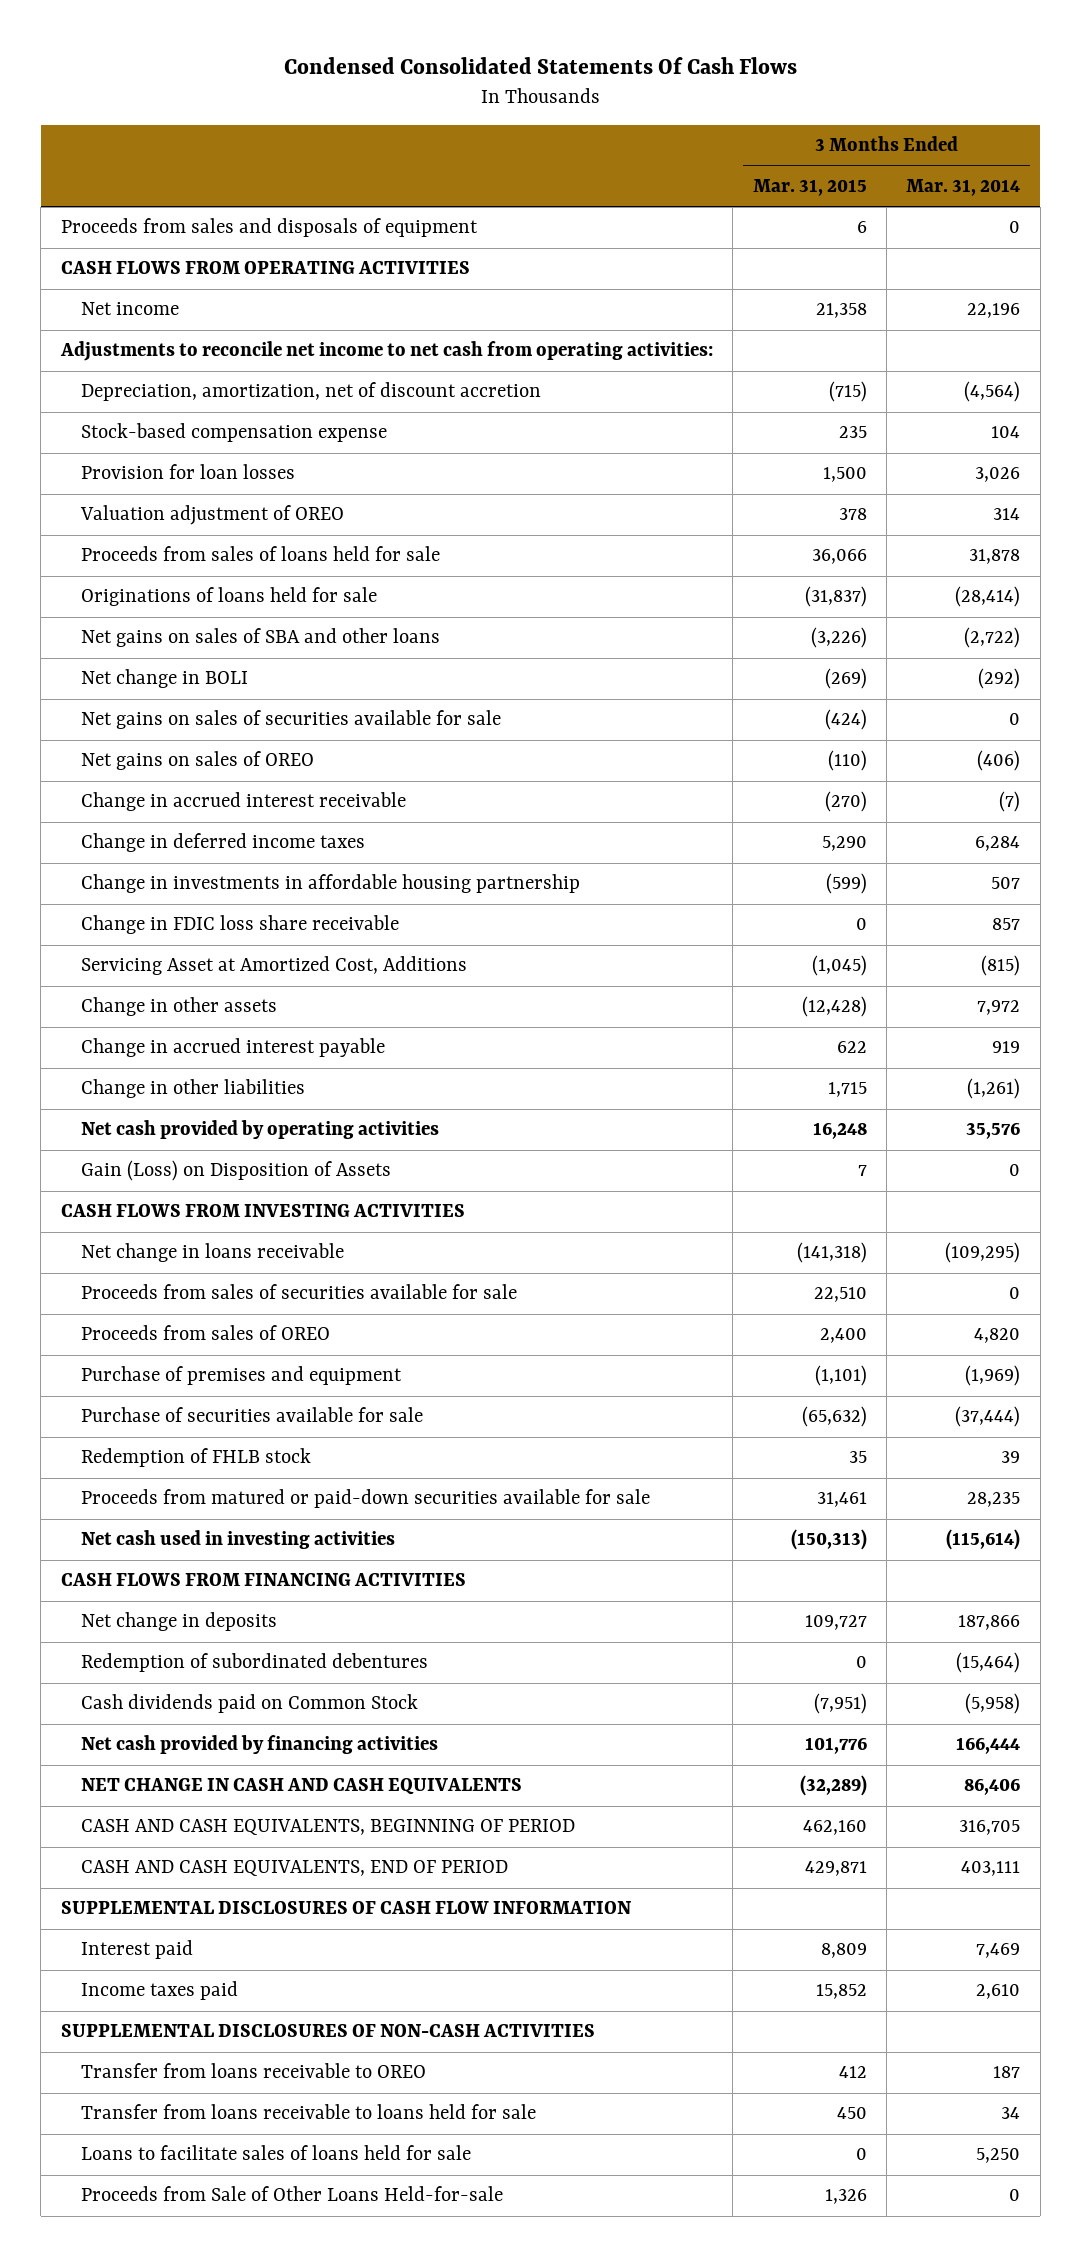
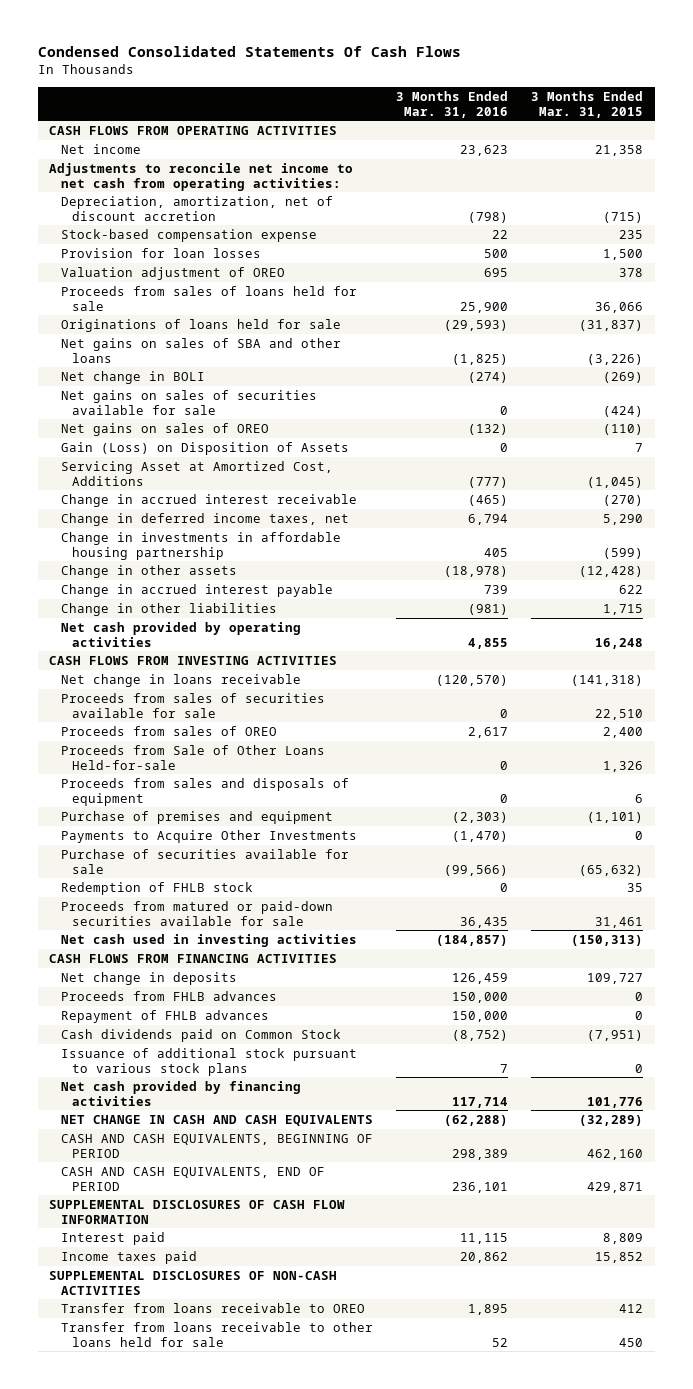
[906,178,1021,196] Mar. 31, 2014 -> none
none -> [395,90,508,118] 3 Months Ended Mar. 31, 2016
[81,1160,392,1182] Gain (Loss) on Disposition of Assets -> [60,441,349,455] Gain (Loss) on Disposition of Assets
[81,956,468,976] Servicing Asset at Amortized Cost, Additions -> [60,460,333,486] Servicing Asset at Amortized Cost, Additions
[81,833,366,853] Change in deferred income taxes -> [60,512,349,526] Change in deferred income taxes, net
[81,915,400,935] Change in FDIC loss share receivable -> none
[81,2186,504,2202] Proceeds from Sale of Other Loans Held-for-sale -> [60,744,325,770] Proceeds from Sale of Other Loans Held-for-sale
[60,218,478,238] Proceeds from sales and disposals of equipment -> [60,777,349,806] Proceeds from sales and disposals of equipment
none -> [60,829,357,843] Payments to Acquire Other Investments
[81,1653,429,1673] Redemption of subordinated debentures -> none
none -> [60,990,277,1001] Proceeds from FHLB advances
none -> [60,1009,269,1023] Repayment of FHLB advances
none -> [60,1047,357,1076] Issuance of additional stock pursuant to various stock plans
[81,2145,472,2161] Loans to facilitate sales of loans held for sale -> none
[81,2104,537,2120] Transfer from loans receivable to loans held for sale -> [60,1321,373,1347] Transfer from loans receivable to other loans held for sale

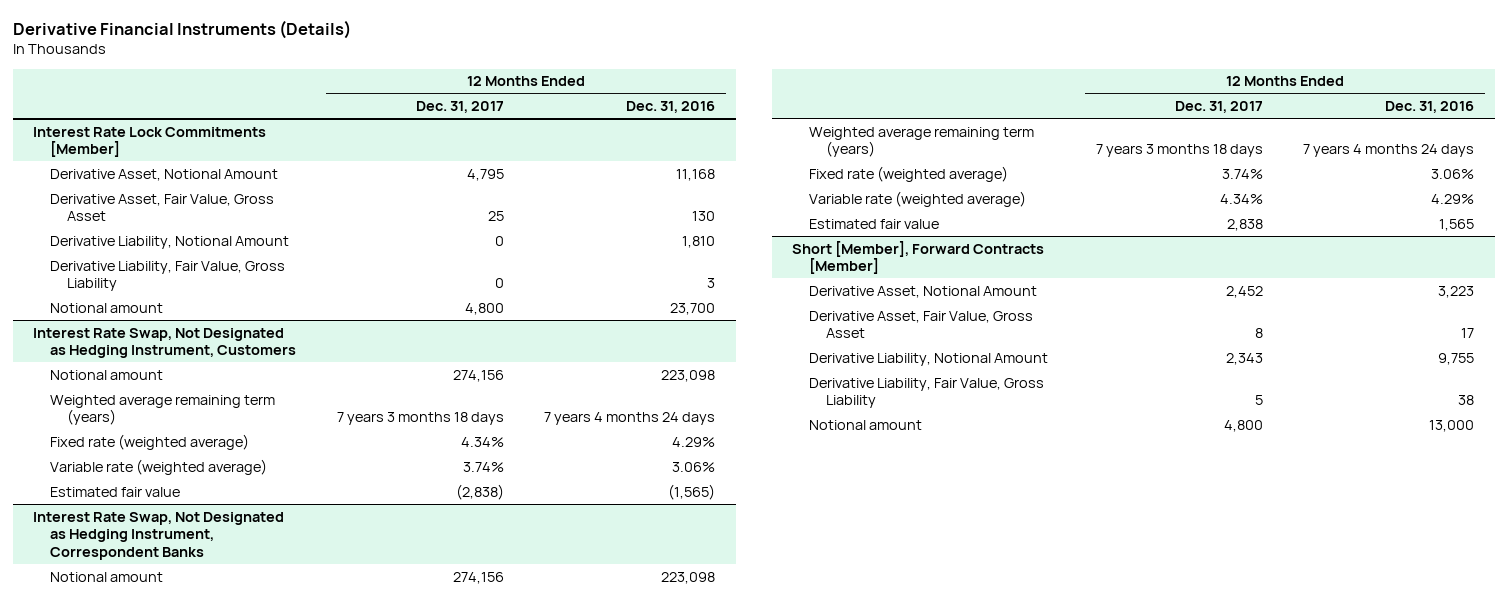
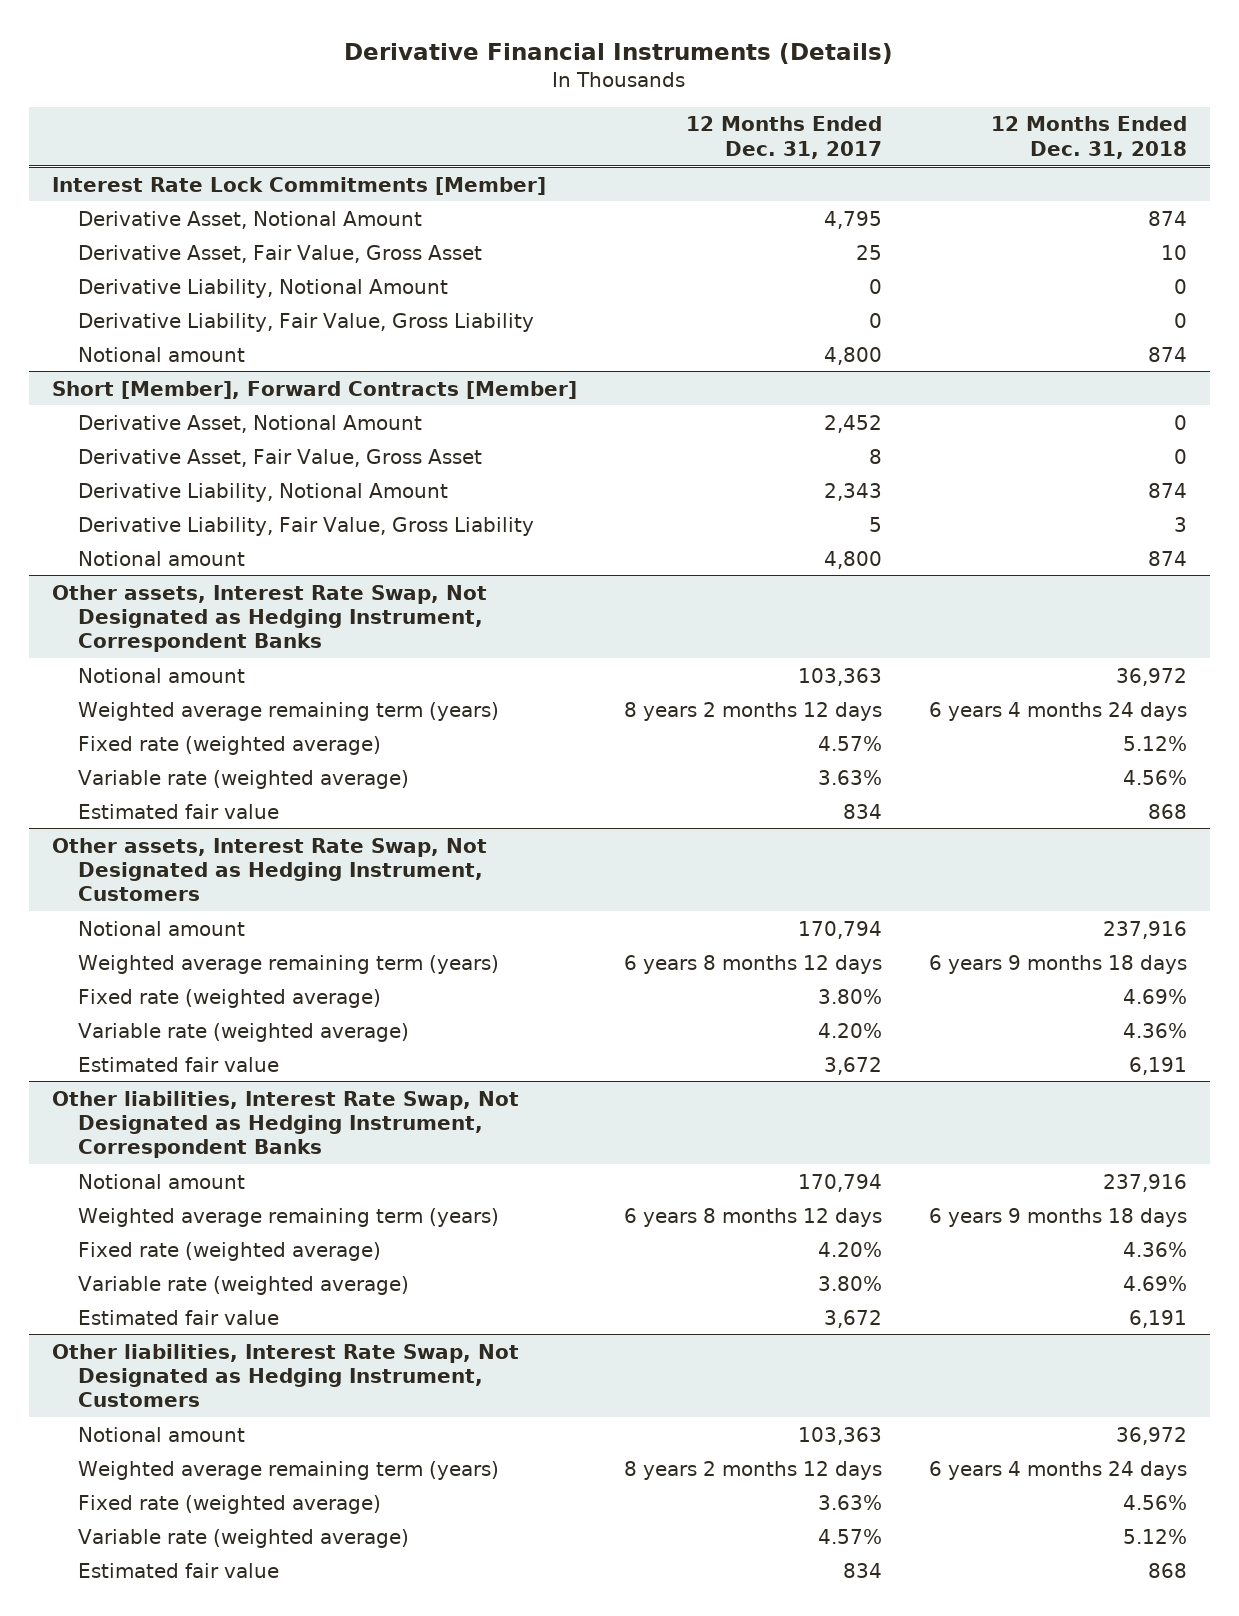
[626,101,716,114] Dec. 31, 2016 -> none
none -> [990,116,1187,159] 12 Months Ended Dec. 31, 2018
[33,327,296,359] Interest Rate Swap, Not Designated as Hedging Instrument, Customers -> none
[49,369,163,380] Notional amount -> none
[49,394,275,426] Weighted average remaining term (years) -> none
[49,433,249,450] Fixed rate (weighted average) -> none
[49,458,267,475] Variable rate (weighted average) -> none
[49,486,180,497] Estimated fair value -> none
[33,511,285,560] Interest Rate Swap, Not Designated as Hedging Instrument, Correspondent Banks -> none
[49,571,163,582] Notional amount -> none
[808,126,1034,158] Weighted average remaining term (years) -> none
[808,165,1008,182] Fixed rate (weighted average) -> none
[808,190,1026,207] Variable rate (weighted average) -> none
[808,218,939,229] Estimated fair value -> none
none -> [52,584,488,653] Other assets, Interest Rate Swap, Not Designated as Hedging Instrument, Correspondent Banks
none -> [78,667,246,683] Notional amount
none -> [78,701,500,721] Weighted average remaining term (years)
none -> [78,735,382,755] Fixed rate (weighted average)
none -> [78,769,410,789] Variable rate (weighted average)
none -> [78,803,280,819] Estimated fair value
none -> [52,837,488,902] Other assets, Interest Rate Swap, Not Designated as Hedging Instrument, Customers
none -> [78,920,246,936] Notional amount
none -> [78,954,500,974] Weighted average remaining term (years)
none -> [78,988,382,1008] Fixed rate (weighted average)
none -> [78,1022,410,1042] Variable rate (weighted average)
none -> [78,1056,280,1072] Estimated fair value
none -> [52,1090,520,1159] Other liabilities, Interest Rate Swap, Not Designated as Hedging Instrument, Correspondent Banks
none -> [78,1173,246,1189] Notional amount
none -> [78,1207,500,1227] Weighted average remaining term (years)
none -> [78,1241,382,1261] Fixed rate (weighted average)
none -> [78,1275,410,1295] Variable rate (weighted average)
none -> [78,1309,280,1325] Estimated fair value
none -> [52,1343,520,1408] Other liabilities, Interest Rate Swap, Not Designated as Hedging Instrument, Customers
none -> [78,1426,246,1442] Notional amount
none -> [78,1460,500,1480] Weighted average remaining term (years)
none -> [78,1494,382,1514] Fixed rate (weighted average)
none -> [78,1528,410,1548] Variable rate (weighted average)
none -> [78,1562,280,1578] Estimated fair value

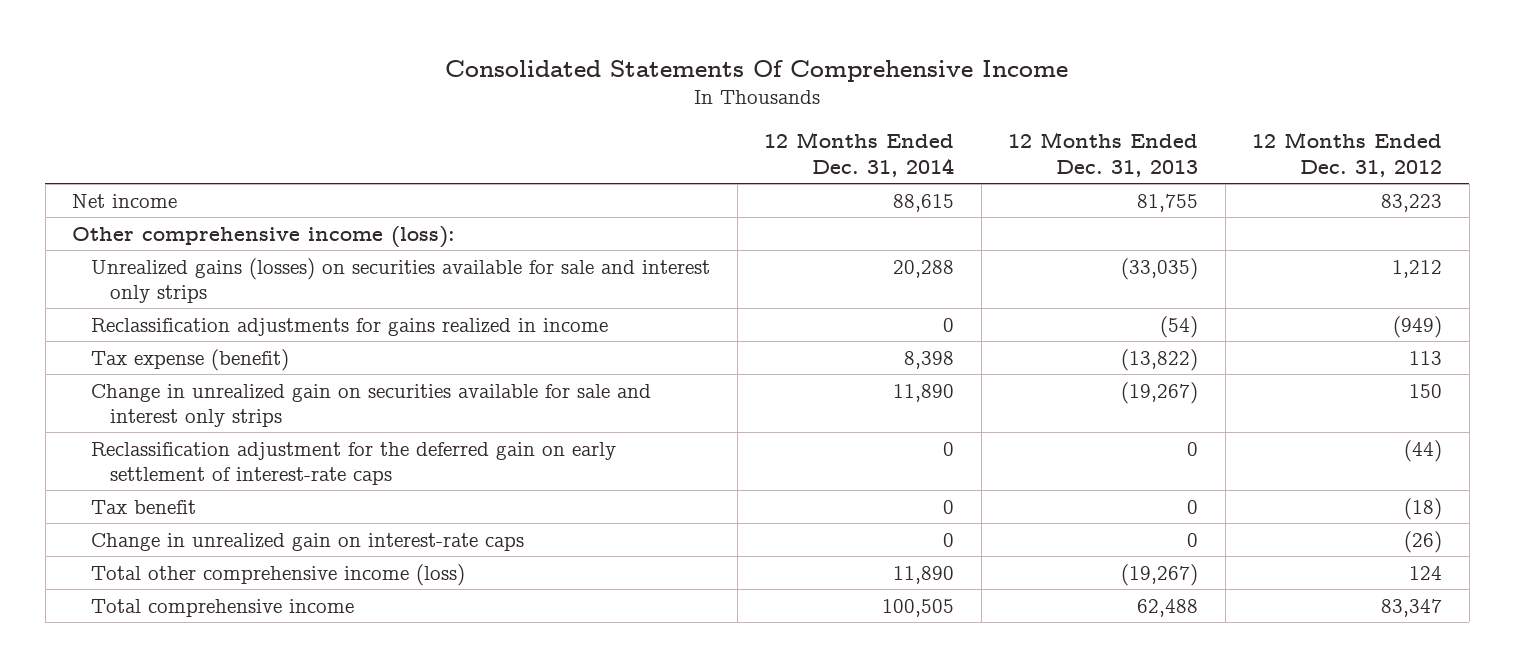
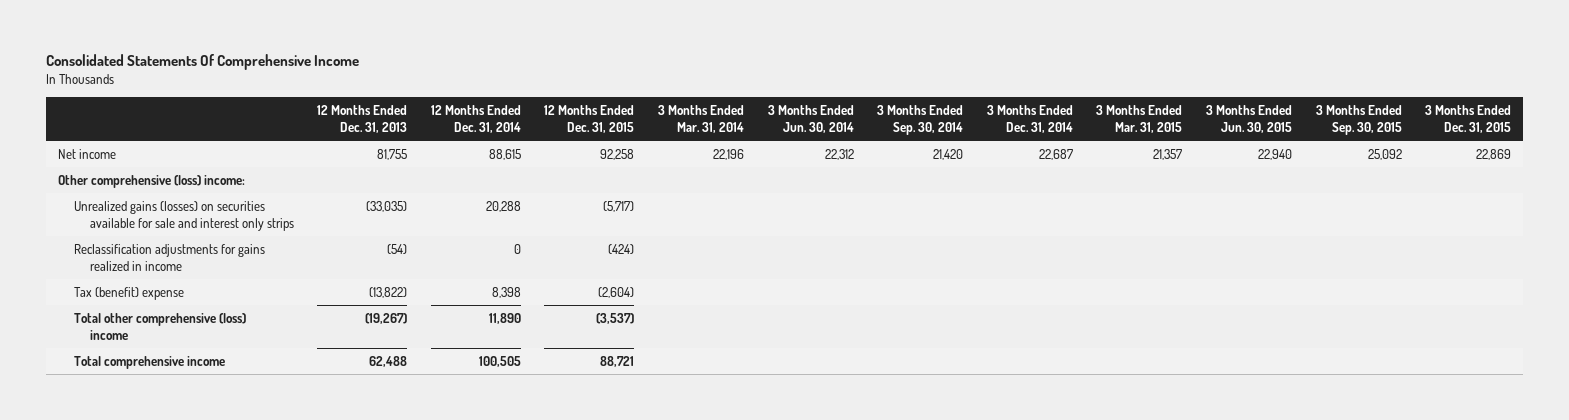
[1252,132,1443,177] 12 Months Ended Dec. 31, 2012 -> none
none -> [544,105,635,134] 12 Months Ended Dec. 31, 2015
none -> [658,105,745,134] 3 Months Ended Mar. 31, 2014
none -> [767,105,854,134] 3 Months Ended Jun. 30, 2014
none -> [877,105,964,136] 3 Months Ended Sep. 30, 2014
none -> [986,105,1073,134] 3 Months Ended Dec. 31, 2014
none -> [1096,105,1183,134] 3 Months Ended Mar. 31, 2015
none -> [1206,105,1293,134] 3 Months Ended Jun. 30, 2015
none -> [1315,105,1402,136] 3 Months Ended Sep. 30, 2015
none -> [1425,105,1512,134] 3 Months Ended Dec. 31, 2015
[72,225,456,248] Other comprehensive income (loss): -> [57,174,245,188] Other comprehensive (loss) income:
[91,383,652,427] Change in unrealized gain on securities available for sale and interest only strips -> none
[91,441,617,485] Reclassification adjustment for the deferred gain on early settlement of interest-rate caps -> none
[91,499,197,514] Tax benefit -> none
[91,532,525,551] Change in unrealized gain on interest-rate caps -> none
[91,348,290,371] Tax expense (benefit) -> [73,286,184,300] Tax (benefit) expense
[91,563,466,586] Total other comprehensive income (loss) -> [73,312,246,340] Total other comprehensive (loss) income

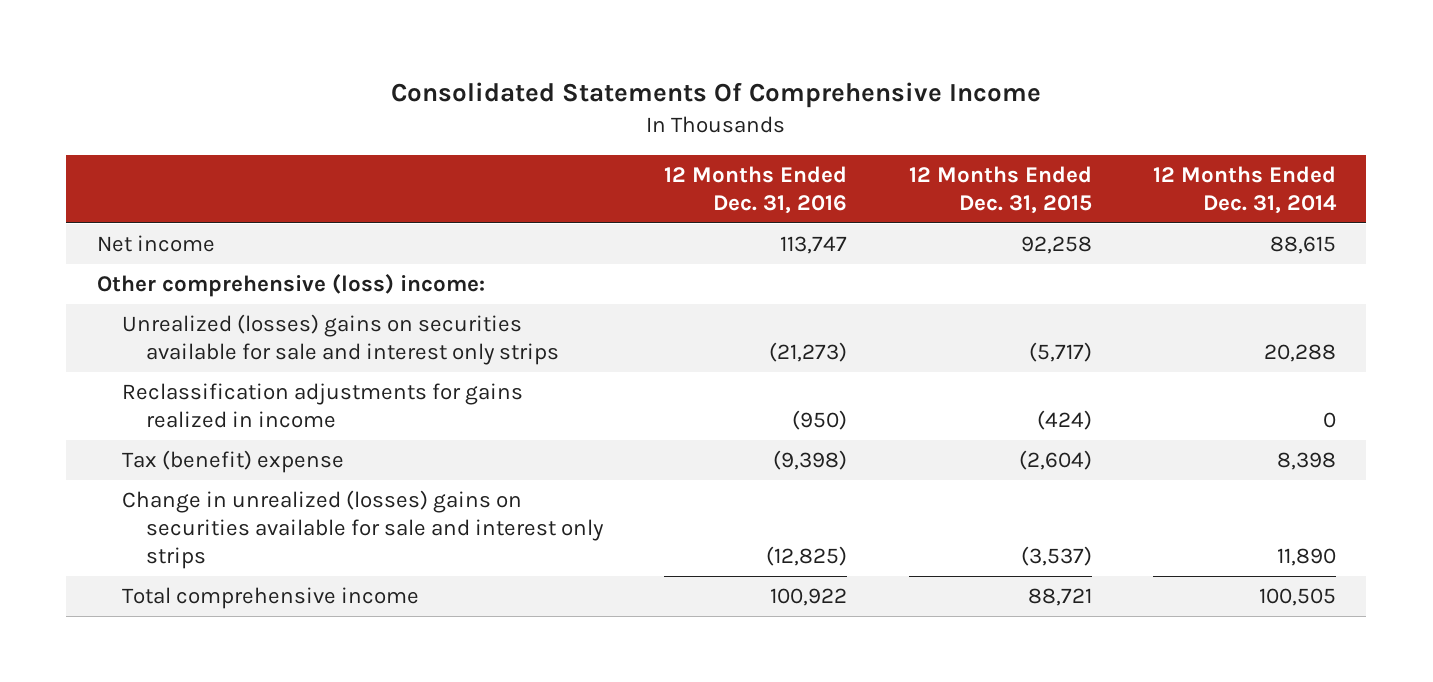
[317,105,408,134] 12 Months Ended Dec. 31, 2013 -> none
[658,105,745,134] 3 Months Ended Mar. 31, 2014 -> none
[767,105,854,134] 3 Months Ended Jun. 30, 2014 -> none
[877,105,964,136] 3 Months Ended Sep. 30, 2014 -> none
[986,105,1073,134] 3 Months Ended Dec. 31, 2014 -> none
[1096,105,1183,134] 3 Months Ended Mar. 31, 2015 -> none
[1206,105,1293,134] 3 Months Ended Jun. 30, 2015 -> none
[1315,105,1402,136] 3 Months Ended Sep. 30, 2015 -> none
[1425,105,1512,134] 3 Months Ended Dec. 31, 2015 -> none
none -> [664,165,848,214] 12 Months Ended Dec. 31, 2016
[73,200,294,231] Unrealized gains (losses) on securities available for sale and interest only strips -> [121,314,560,366] Unrealized (losses) gains on securities available for sale and interest only strips
[73,312,246,340] Total other comprehensive (loss) income -> [121,490,605,570] Change in unrealized (losses) gains on securities available for sale and interest only strips

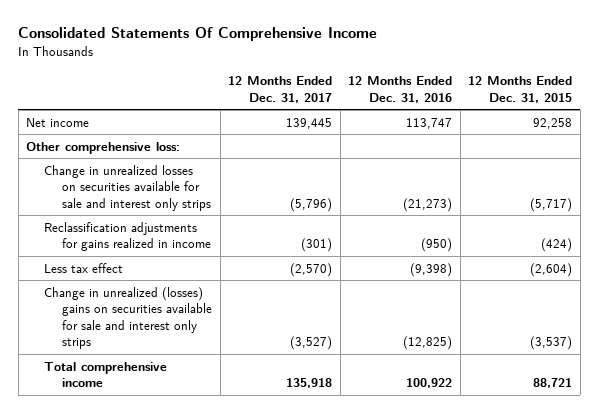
[1152,165,1337,214] 12 Months Ended Dec. 31, 2014 -> none
none -> [228,76,333,103] 12 Months Ended Dec. 31, 2017
[96,274,485,298] Other comprehensive (loss) income: -> [26,141,181,154] Other comprehensive loss:
[121,314,560,366] Unrealized (losses) gains on securities available for sale and interest only strips -> [44,164,212,211] Change in unrealized losses on securities available for sale and interest only strips
[121,450,344,474] Tax (benefit) expense -> [44,262,124,273] Less tax effect

